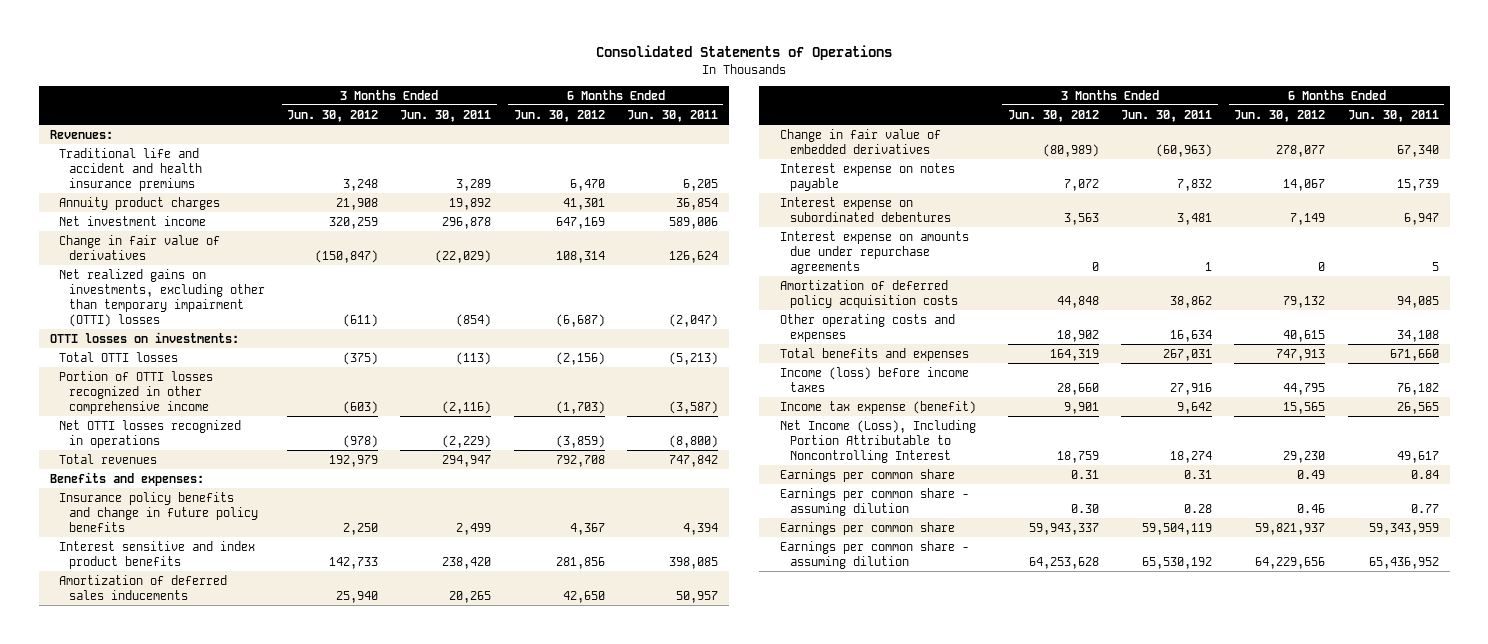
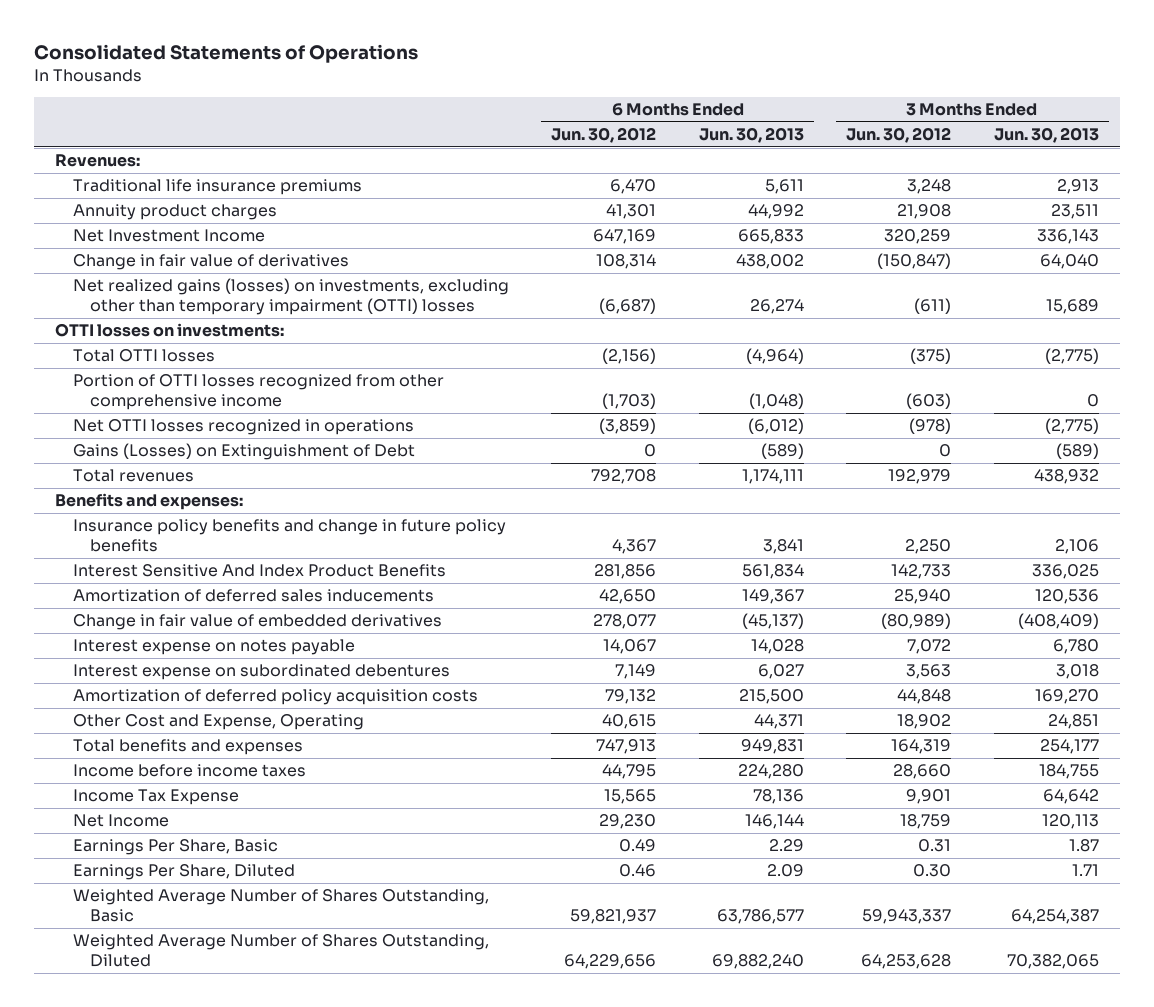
[400,109,492,122] Jun. 30, 2011 -> none
[626,109,718,122] Jun. 30, 2011 -> none
none -> [698,127,804,144] Jun. 30, 2013
none -> [993,127,1099,144] Jun. 30, 2013
[59,147,203,191] Traditional life and accident and health insurance premiums -> [72,179,362,196] Traditional life insurance premiums
[59,215,207,226] Net investment income -> [72,229,265,243] Net Investment Income
[59,268,266,327] Net realized gains on investments, excluding other than temporary impairment (OTTI) losses -> [72,278,509,316] Net realized gains (losses) on investments, excluding other than temporary impairment (OTTI) losses
[59,370,214,414] Portion of OTTI losses recognized in other comprehensive income -> [72,374,444,411] Portion of OTTI losses recognized from other comprehensive income
none -> [72,443,415,461] Gains (Losses) on Extinguishment of Debt
[59,540,256,569] Interest sensitive and index product benefits -> [72,564,446,578] Interest Sensitive And Index Product Benefits
[780,230,970,274] Interest expense on amounts due under repurchase agreements -> none
[780,313,956,342] Other operating costs and expenses -> [72,714,364,731] Other Cost and Expense, Operating
[780,366,970,392] Income (loss) before income taxes -> [72,764,306,778] Income before income taxes
[780,400,977,414] Income tax expense (benefit) -> [72,789,239,806] Income Tax Expense
[780,419,977,463] Net Income (Loss), Including Portion Attributable to Noncontrolling Interest -> [72,814,169,828] Net Income
[780,468,956,482] Earnings per common share -> [72,839,278,856] Earnings Per Share, Basic
[780,487,970,516] Earnings per common share - assuming dilution -> [72,864,295,881] Earnings Per Share, Diluted
[780,521,956,535] Earnings per common share -> [72,889,489,923] Weighted Average Number of Shares Outstanding, Basic
[780,540,970,569] Earnings per common share - assuming dilution -> [72,934,489,968] Weighted Average Number of Shares Outstanding, Diluted

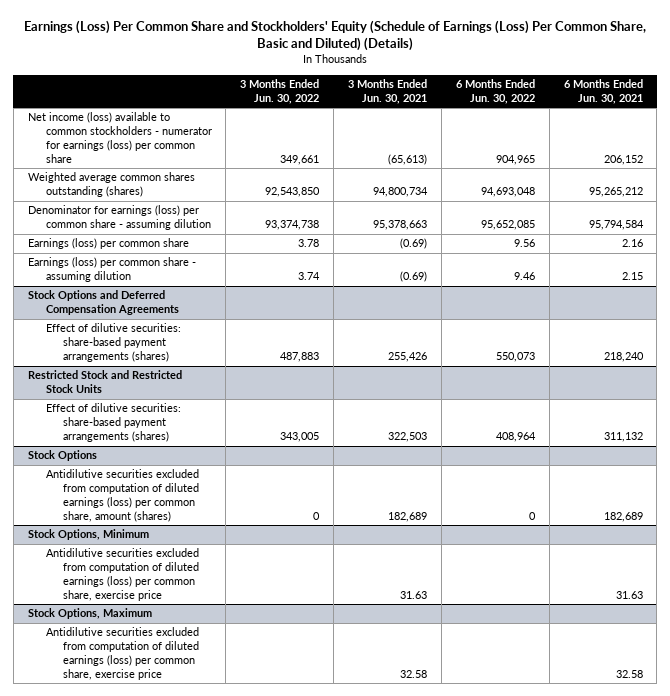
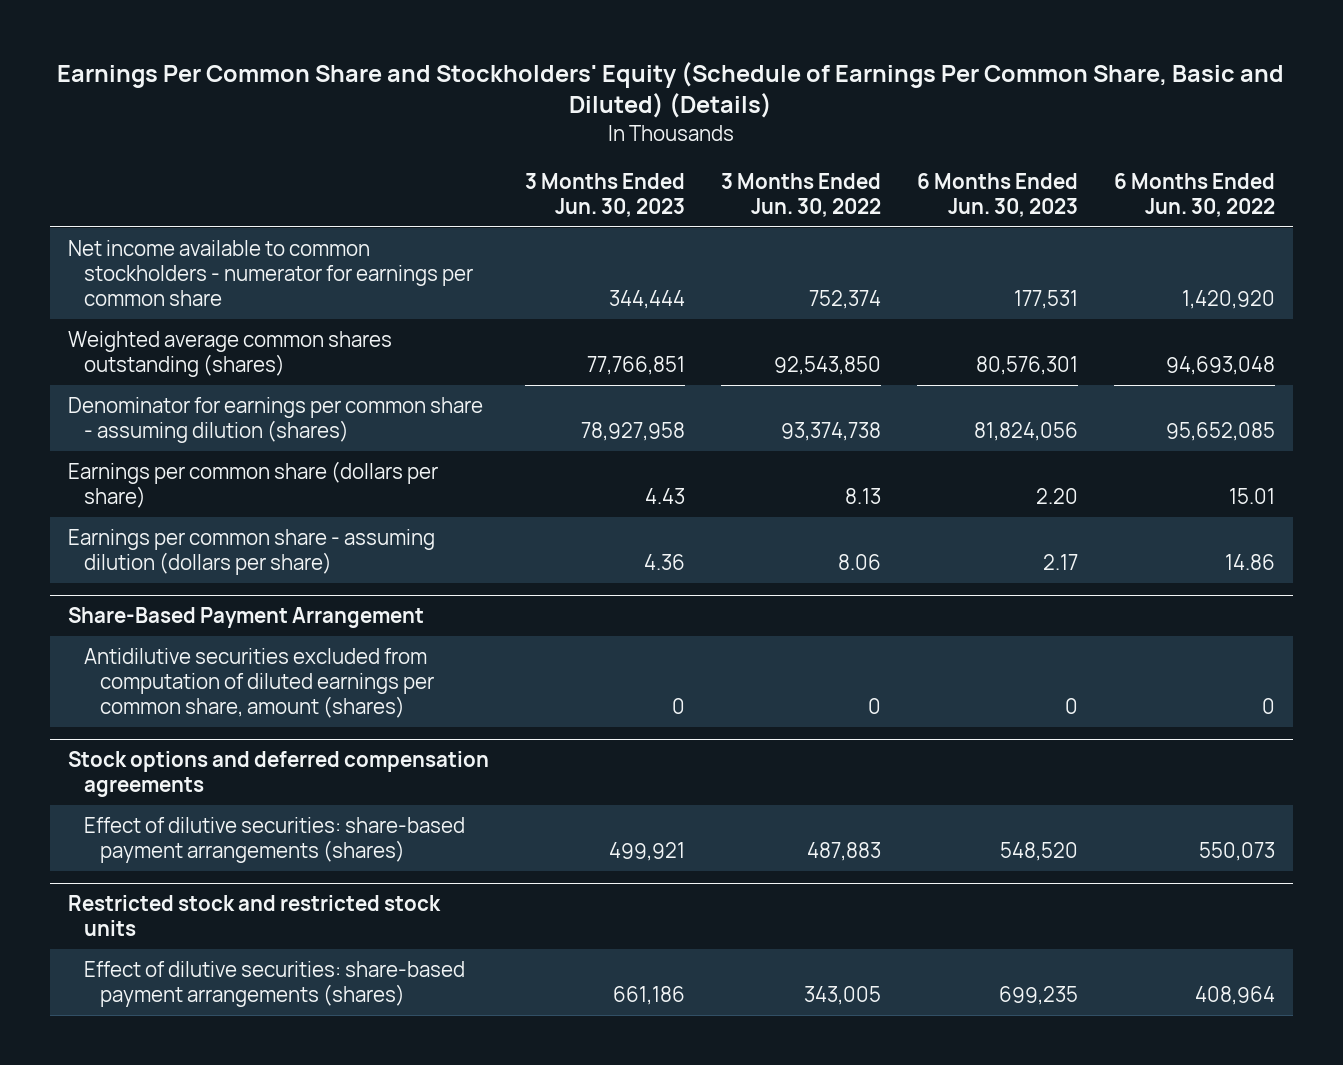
[24,19,647,52] Earnings (Loss) Per Common Share and Stockholders' Equity (Schedule of Earnings (Loss) Per Common Share, Basic and Diluted) (Details) -> [57,61,1285,119] Earnings Per Common Share and Stockholders' Equity (Schedule of Earnings Per Common Share, Basic and Diluted) (Details)
[348,79,428,104] 3 Months Ended Jun. 30, 2021 -> none
[563,79,643,104] 6 Months Ended Jun. 30, 2021 -> none
none -> [525,172,686,217] 3 Months Ended Jun. 30, 2023
none -> [916,172,1078,217] 6 Months Ended Jun. 30, 2023
[27,112,212,164] Net income (loss) available to common stockholders - numerator for earnings (loss) per common share -> [68,239,473,307] Net income available to common stockholders - numerator for earnings per common share
[280,155,320,166] 349,661 -> [808,290,881,310] 752,374
[495,155,535,166] 904,965 -> [1181,290,1275,310] 1,420,920
[27,205,211,231] Denominator for earnings (loss) per common share - assuming dilution -> [68,396,484,443] Denominator for earnings per common share - assuming dilution (shares)
[27,238,189,250] Earnings (loss) per common share -> [68,460,439,508] Earnings per common share (dollars per share)
[298,239,320,248] 3.78 -> [844,487,881,504] 8.13
[513,239,535,248] 9.56 -> [1228,487,1275,504] 15.01
[27,257,196,283] Earnings (loss) per common share - assuming dilution -> [68,528,436,575] Earnings per common share - assuming dilution (dollars per share)
[298,272,321,281] 3.74 -> [837,553,881,570] 8.06
[513,272,535,281] 9.46 -> [1224,553,1275,570] 14.86
none -> [68,607,425,629] Share-Based Payment Arrangement
none -> [83,647,434,719] Antidilutive securities excluded from computation of diluted earnings per common share, amount (shares)
[27,290,179,316] Stock Options and Deferred Compensation Agreements -> [68,751,490,798] Stock options and deferred compensation agreements
[27,370,182,394] Restricted Stock and Restricted Stock Units -> [68,895,442,937] Restricted stock and restricted stock units
[27,450,97,462] Stock Options -> none
[45,469,200,523] Antidilutive securities excluded from computation of diluted earnings (loss) per common share, amount (shares) -> none
[27,529,149,541] Stock Options, Minimum -> none
[45,548,200,602] Antidilutive securities excluded from computation of diluted earnings (loss) per common share, exercise price -> none
[27,608,152,620] Stock Options, Maximum -> none
[45,627,200,681] Antidilutive securities excluded from computation of diluted earnings (loss) per common share, exercise price -> none

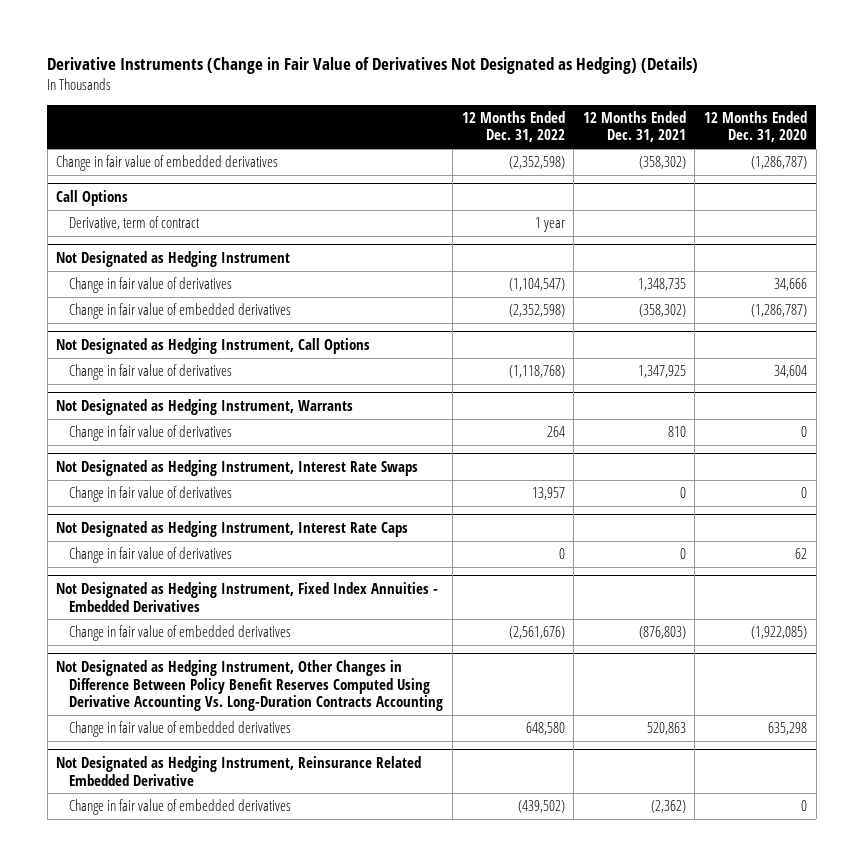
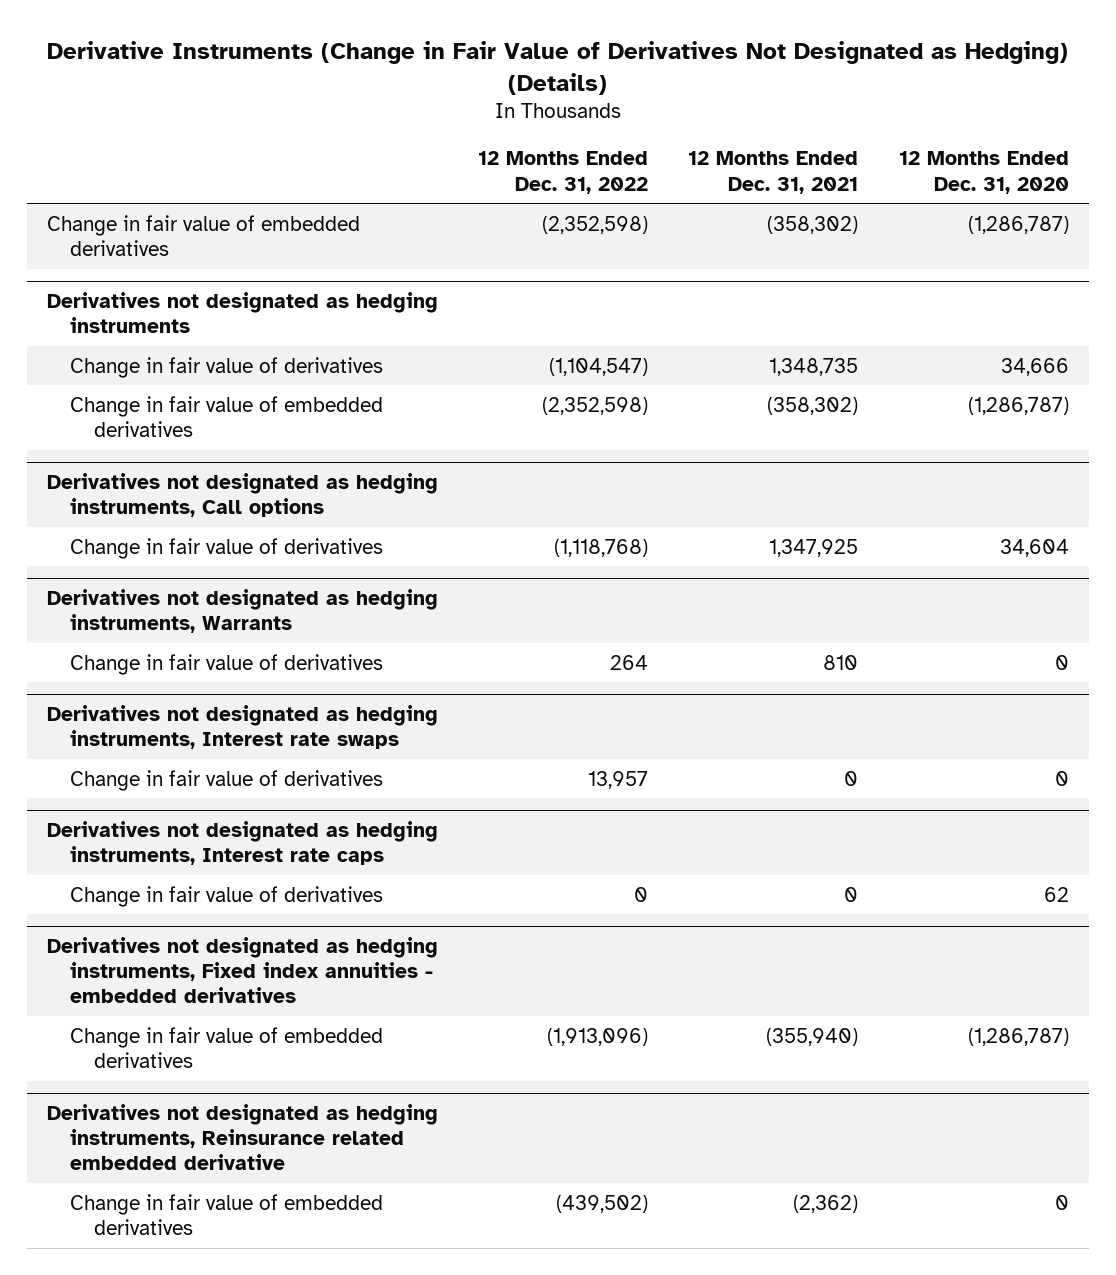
[56,189,129,206] Call Options -> none
[69,216,201,231] Derivative, term of contract -> none
[56,250,291,267] Not Designated as Hedging Instrument -> [47,292,439,334] Derivatives not designated as hedging instruments
[56,337,371,354] Not Designated as Hedging Instrument, Call Options -> [47,473,439,518] Derivatives not designated as hedging instruments, Call options
[56,398,354,415] Not Designated as Hedging Instrument, Warrants -> [47,589,439,634] Derivatives not designated as hedging instruments, Warrants
[56,459,419,476] Not Designated as Hedging Instrument, Interest Rate Swaps -> [47,705,439,750] Derivatives not designated as hedging instruments, Interest rate swaps
[56,520,409,537] Not Designated as Hedging Instrument, Interest Rate Caps -> [47,821,439,866] Derivatives not designated as hedging instruments, Interest rate caps
[56,659,444,712] Not Designated as Hedging Instrument, Other Changes in Difference Between Policy Benefit Reserves Computed Using Derivative Accounting Vs. Long-Duration Contracts Accounting -> none
[69,721,292,738] Change in fair value of embedded derivatives -> none
[56,581,439,612] Not Designated as Hedging Instrument, Fixed Index Annuities - Embedded Derivatives -> [47,937,439,1004] Derivatives not designated as hedging instruments, Fixed index annuities - embedded derivatives
[508,626,565,640] (2,561,676) -> [547,1027,649,1046] (1,913,096)
[638,626,686,640] (876,803) -> [766,1027,859,1046] (355,940)
[751,626,808,640] (1,922,085) -> [967,1027,1069,1046] (1,286,787)
[56,755,422,786] Not Designated as Hedging Instrument, Reinsurance Related Embedded Derivative -> [47,1104,439,1171] Derivatives not designated as hedging instruments, Reinsurance related embedded derivative

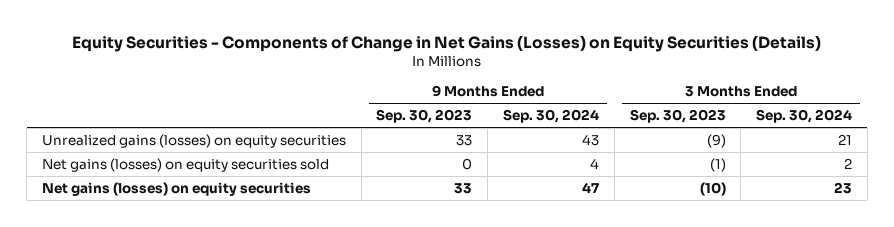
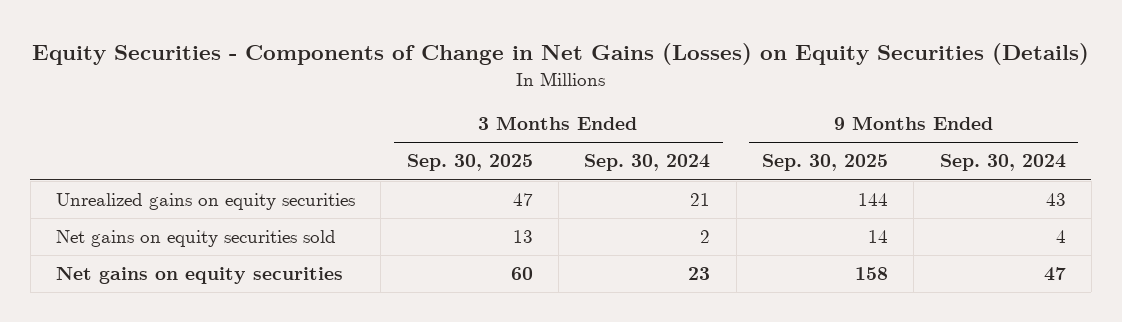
[376,109,473,124] Sep. 30, 2023 -> none
[629,109,726,124] Sep. 30, 2023 -> none
none -> [406,154,533,172] Sep. 30, 2025
none -> [761,154,888,172] Sep. 30, 2025
[41,133,346,148] Unrealized gains (losses) on equity securities -> [55,193,355,211] Unrealized gains on equity securities
[41,157,329,172] Net gains (losses) on equity securities sold -> [55,230,336,248] Net gains on equity securities sold
[41,181,311,196] Net gains (losses) on equity securities -> [55,267,343,285] Net gains on equity securities

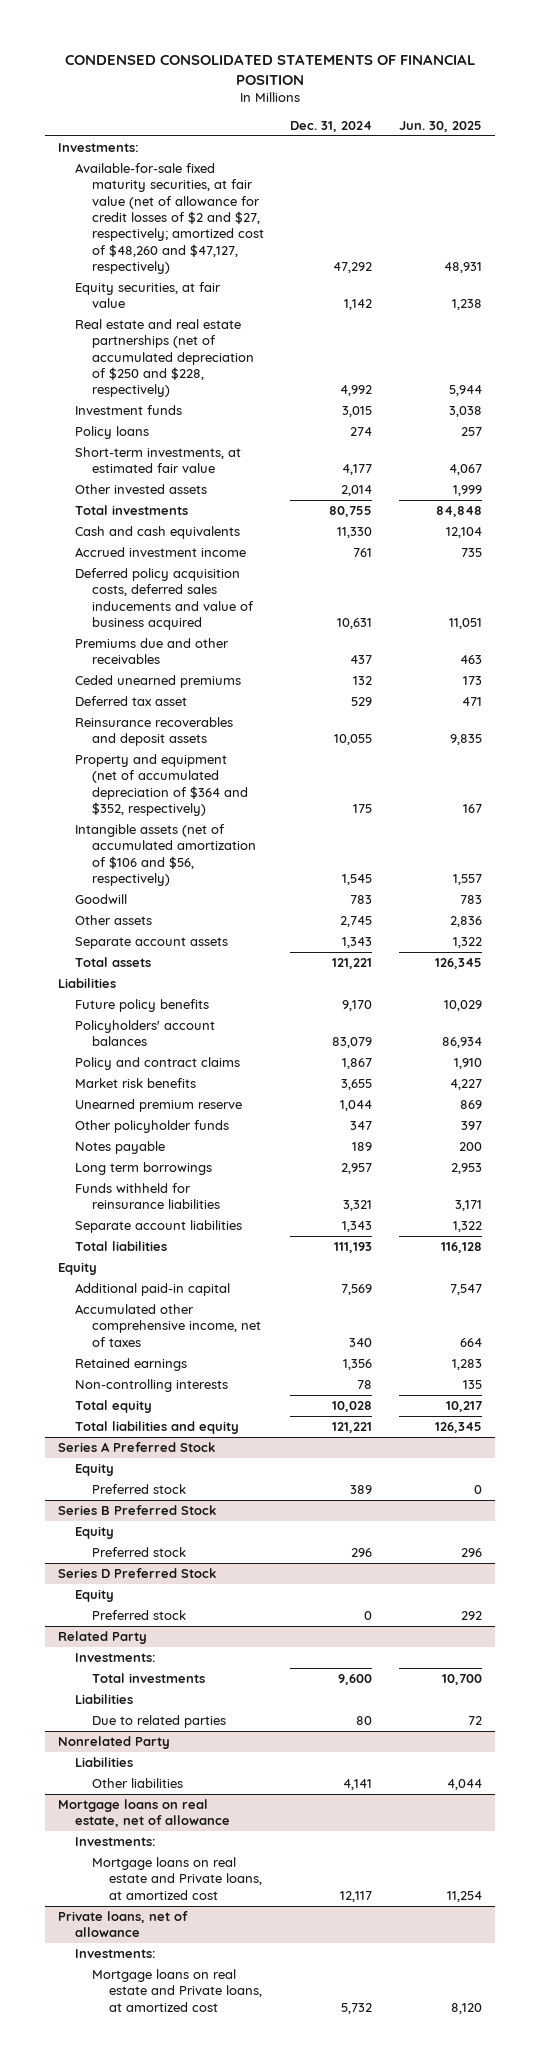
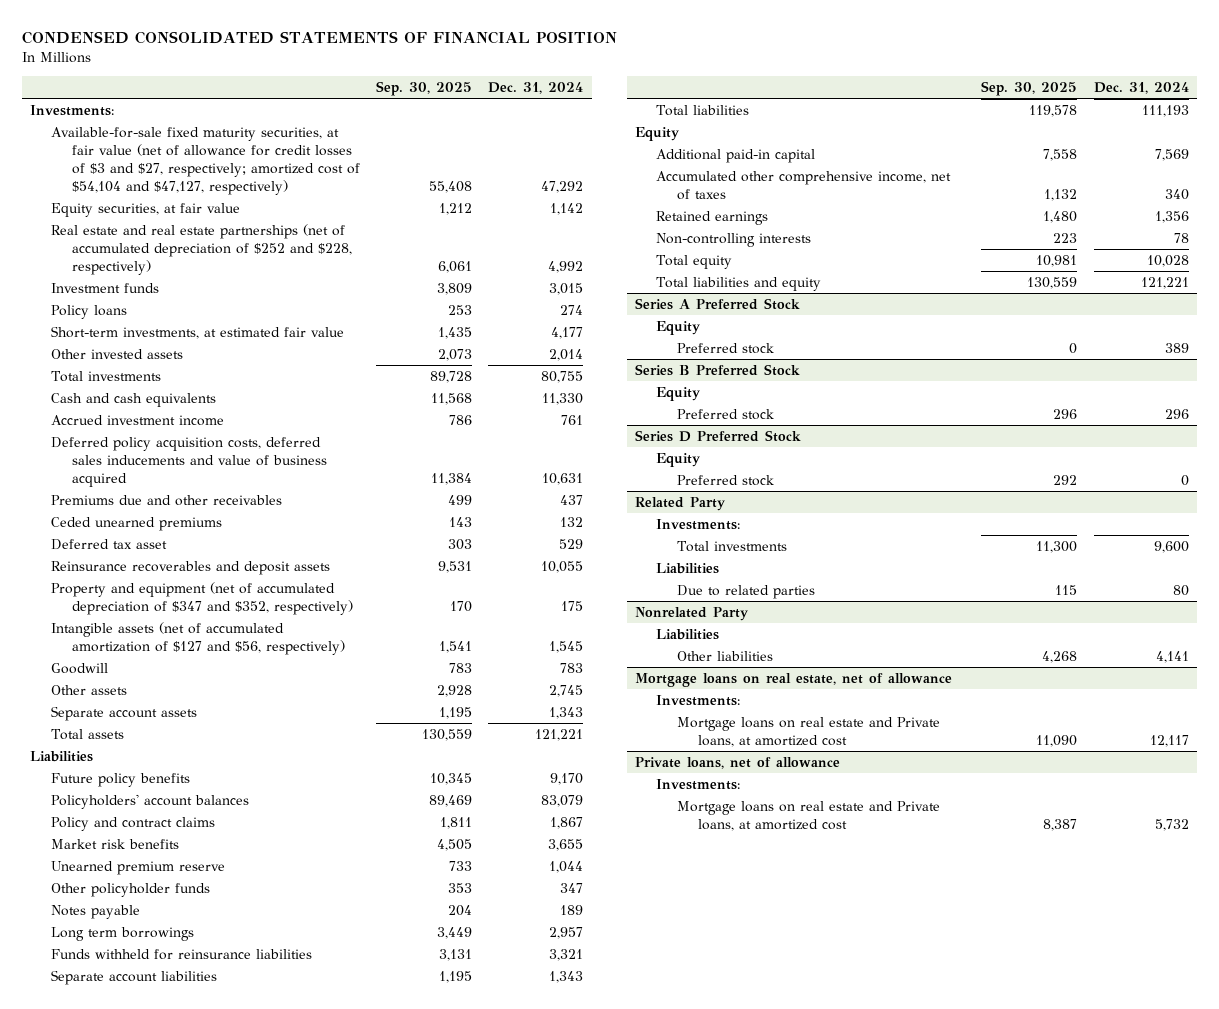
[398,120,482,132] Jun. 30, 2025 -> none
none -> [376,81,473,97] Sep. 30, 2025
[74,163,265,275] Available-for-sale fixed maturity securities, at fair value (net of allowance for credit losses of $2 and $27, respectively; amortized cost of $48,260 and $47,127, respectively) -> [50,126,360,195] Available-for-sale fixed maturity securities, at fair value (net of allowance for credit losses of $3 and $27, respectively; amortized cost of $54,104 and $47,127, respectively)
[74,319,255,398] Real estate and real estate partnerships (net of accumulated depreciation of $250 and $228, respectively) -> [50,223,352,275] Real estate and real estate partnerships (net of accumulated depreciation of $252 and $228, respectively)
[74,754,249,817] Property and equipment (net of accumulated depreciation of $364 and $352, respectively) -> [50,581,353,615] Property and equipment (net of accumulated depreciation of $347 and $352, respectively)
[74,824,257,887] Intangible assets (net of accumulated amortization of $106 and $56, respectively) -> [50,621,345,655] Intangible assets (net of accumulated amortization of $127 and $56, respectively)

